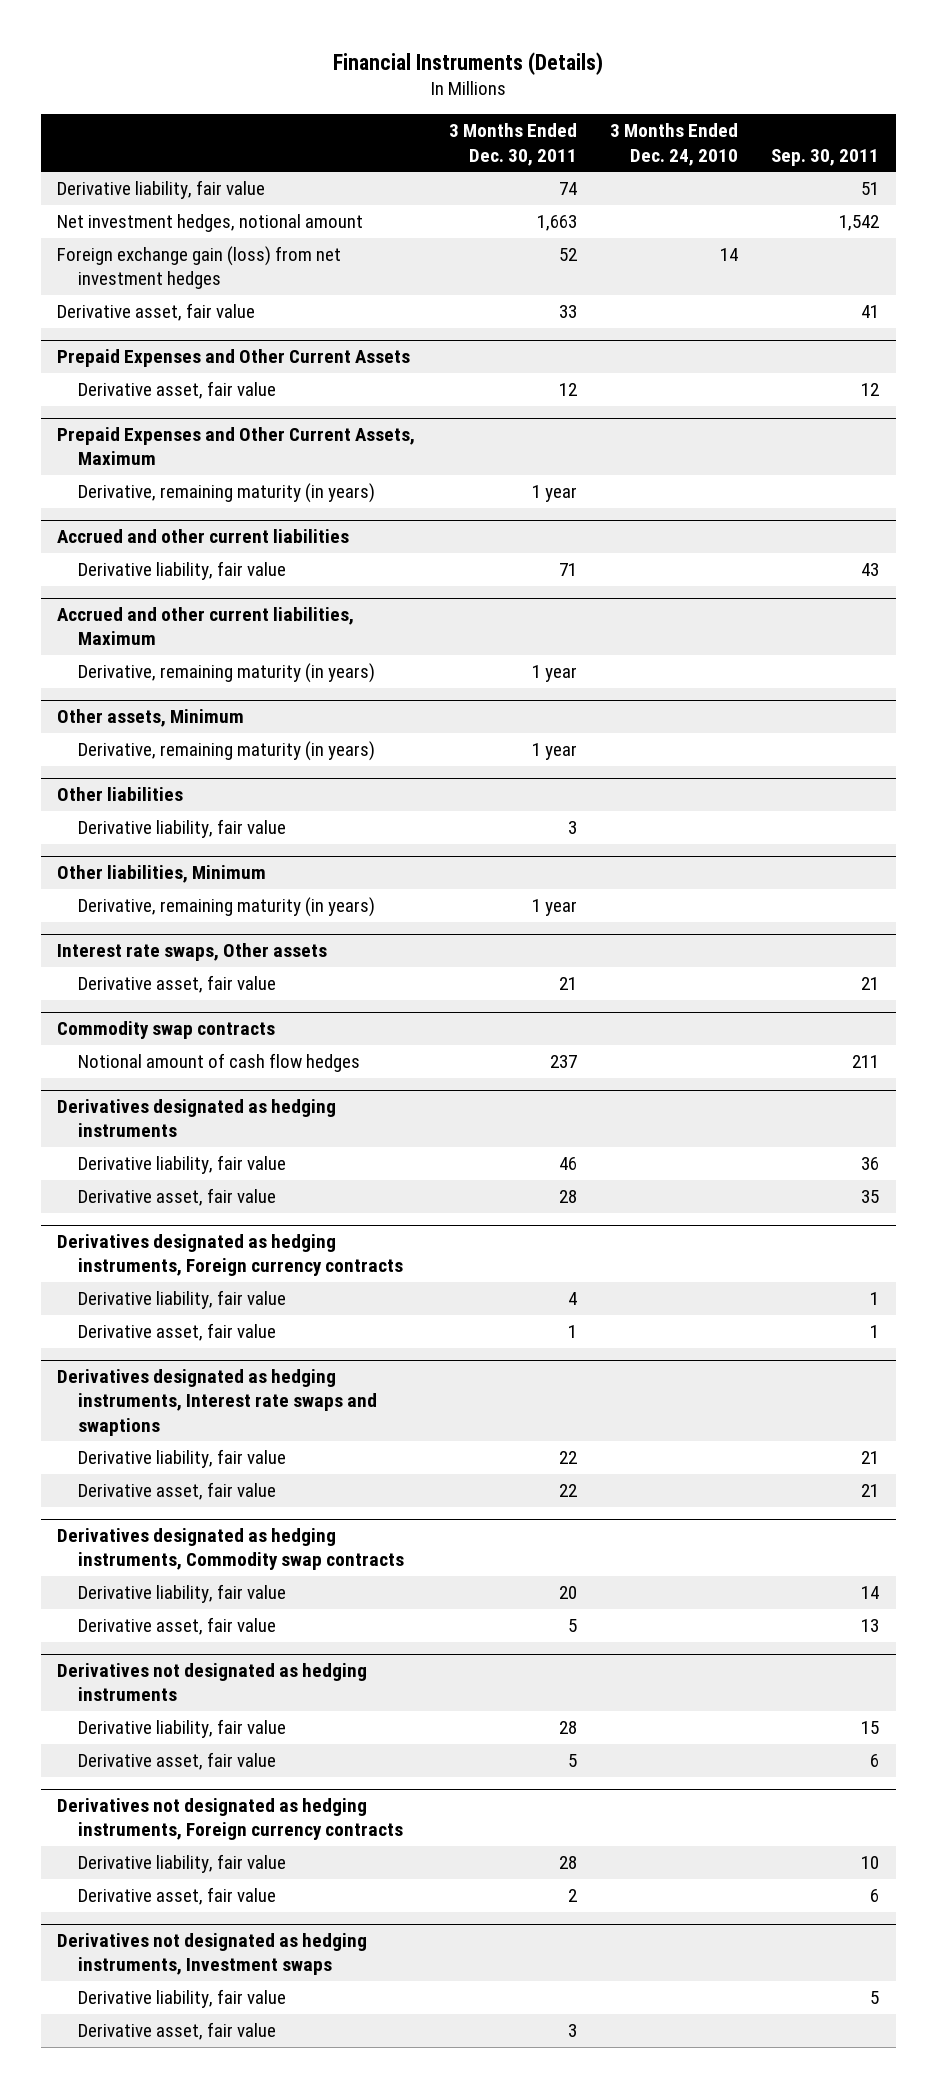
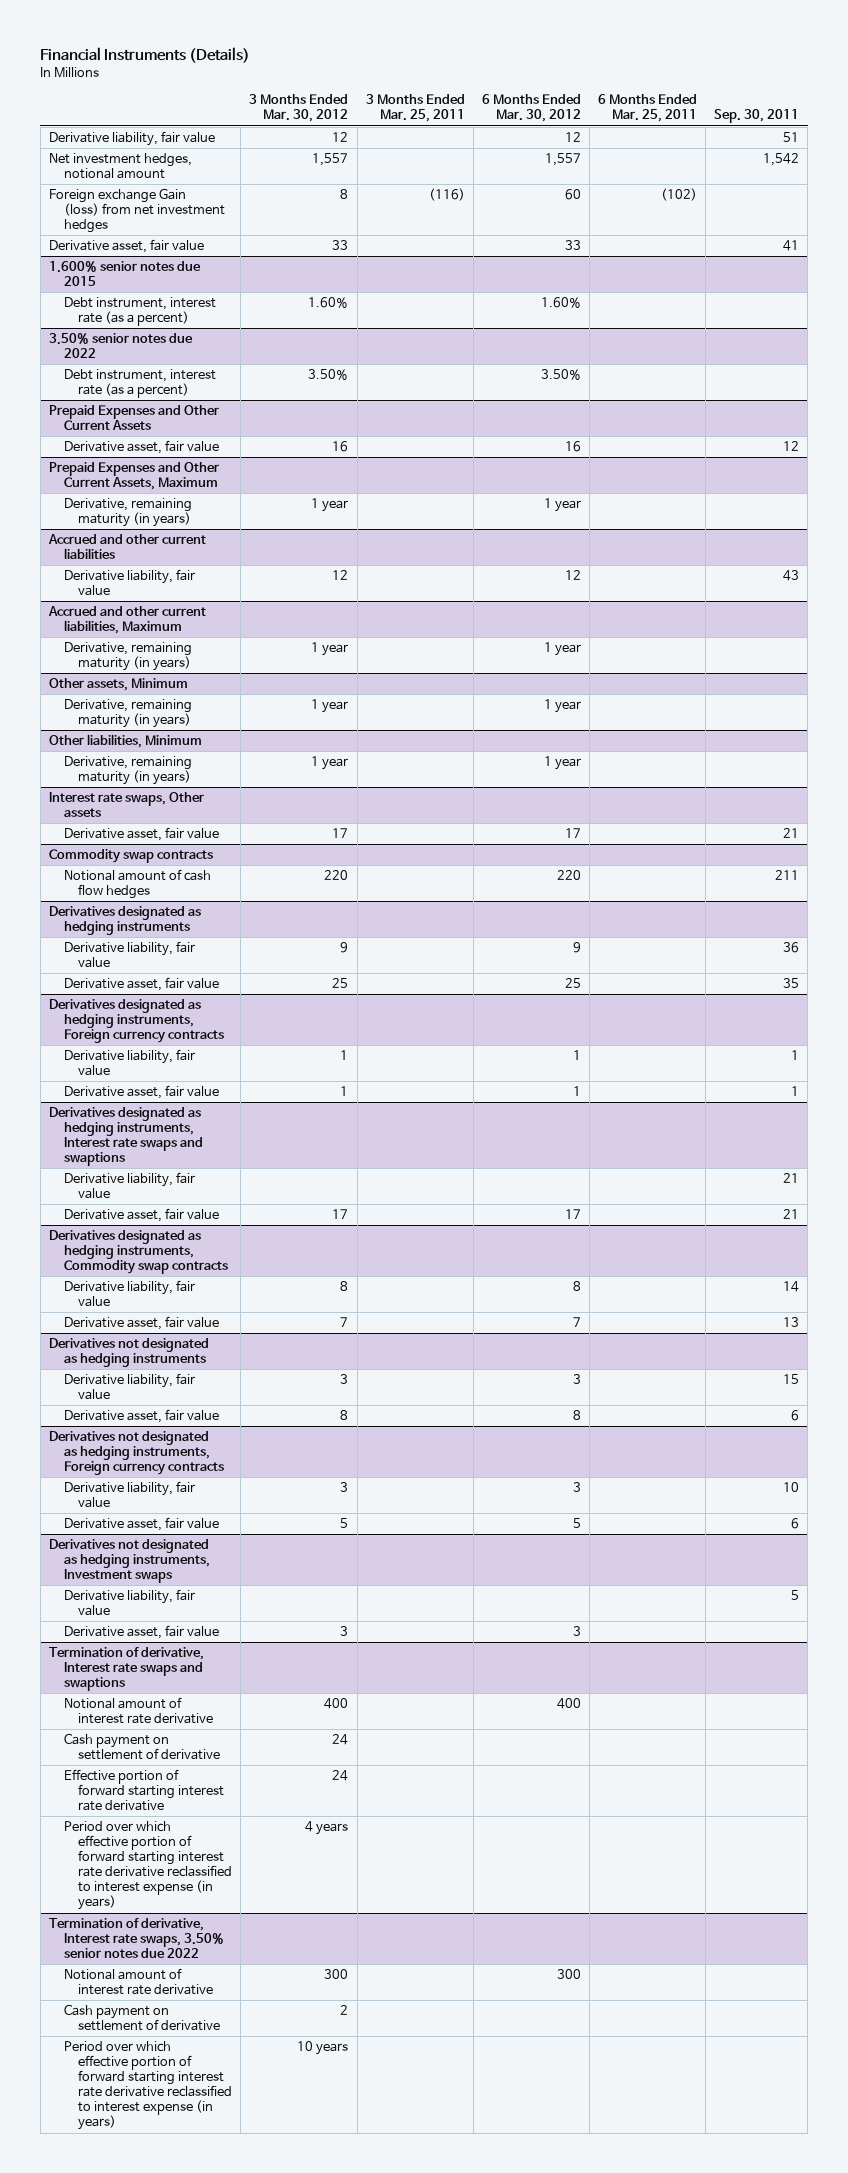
[448,123,577,166] 3 Months Ended Dec. 30, 2011 -> none
[609,123,738,166] 3 Months Ended Dec. 24, 2010 -> none
none -> [249,94,349,123] 3 Months Ended Mar. 30, 2012
none -> [365,94,465,123] 3 Months Ended Mar. 25, 2011
none -> [481,94,581,123] 6 Months Ended Mar. 30, 2012
none -> [597,94,697,123] 6 Months Ended Mar. 25, 2011
[57,246,342,290] Foreign exchange gain (loss) from net investment hedges -> [48,188,225,234] Foreign exchange Gain (loss) from net investment hedges
none -> [48,261,201,287] 1.600% senior notes due 2015
none -> [63,297,216,327] Debt instrument, interest rate (as a percent)
none -> [48,333,193,359] 3.50% senior notes due 2022
none -> [63,369,216,399] Debt instrument, interest rate (as a percent)
[57,787,184,802] Other liabilities -> none
[78,819,287,839] Derivative liability, fair value -> none
none -> [48,1647,204,1692] Termination of derivative, Interest rate swaps and swaptions
none -> [63,1697,214,1725] Notional amount of interest rate derivative
none -> [63,1733,221,1761] Cash payment on settlement of derivative
none -> [63,1769,225,1812] Effective portion of forward starting interest rate derivative
none -> [63,1821,233,1911] Period over which effective portion of forward starting interest rate derivative reclassified to interest expense (in years)
none -> [48,1918,224,1959] Termination of derivative, Interest rate swaps, 3.50% senior notes due 2022
none -> [63,1968,214,1996] Notional amount of interest rate derivative
none -> [63,2004,221,2032] Cash payment on settlement of derivative
none -> [63,2041,233,2131] Period over which effective portion of forward starting interest rate derivative reclassified to interest expense (in years)

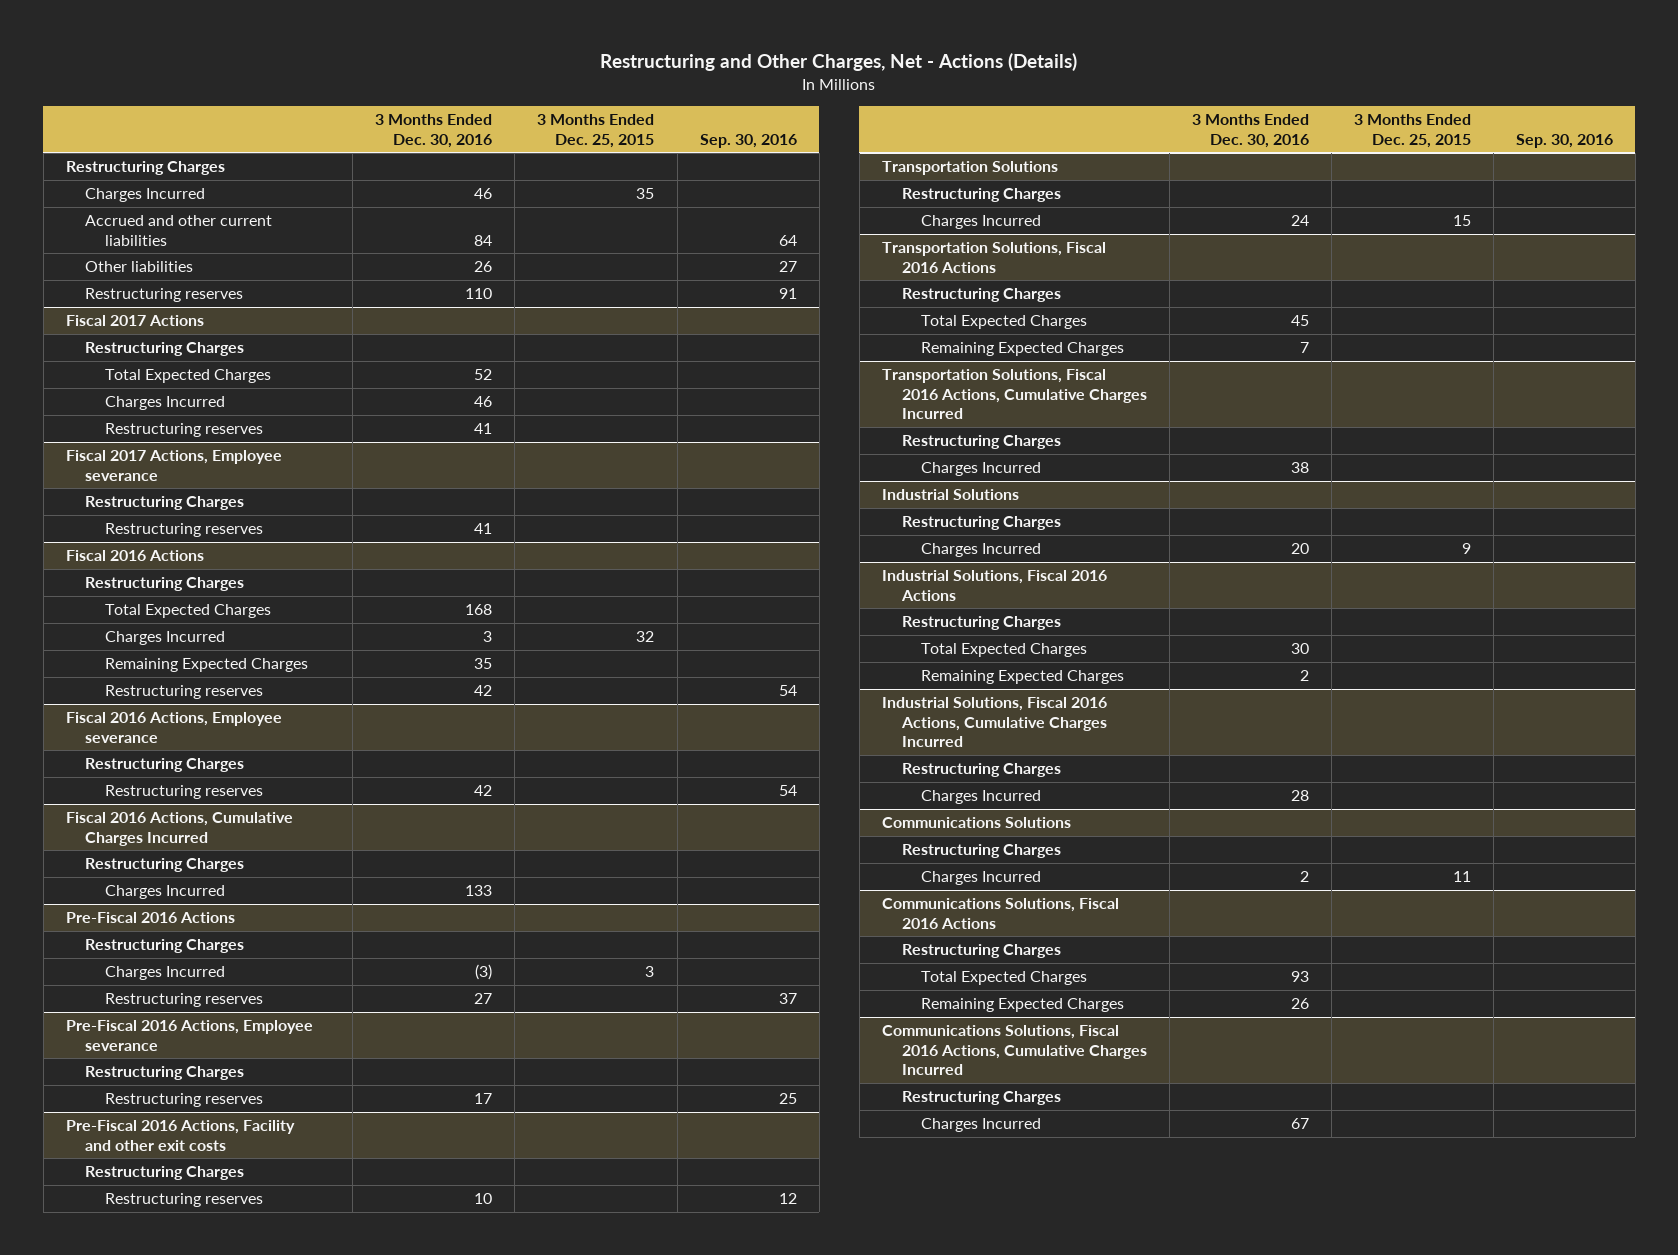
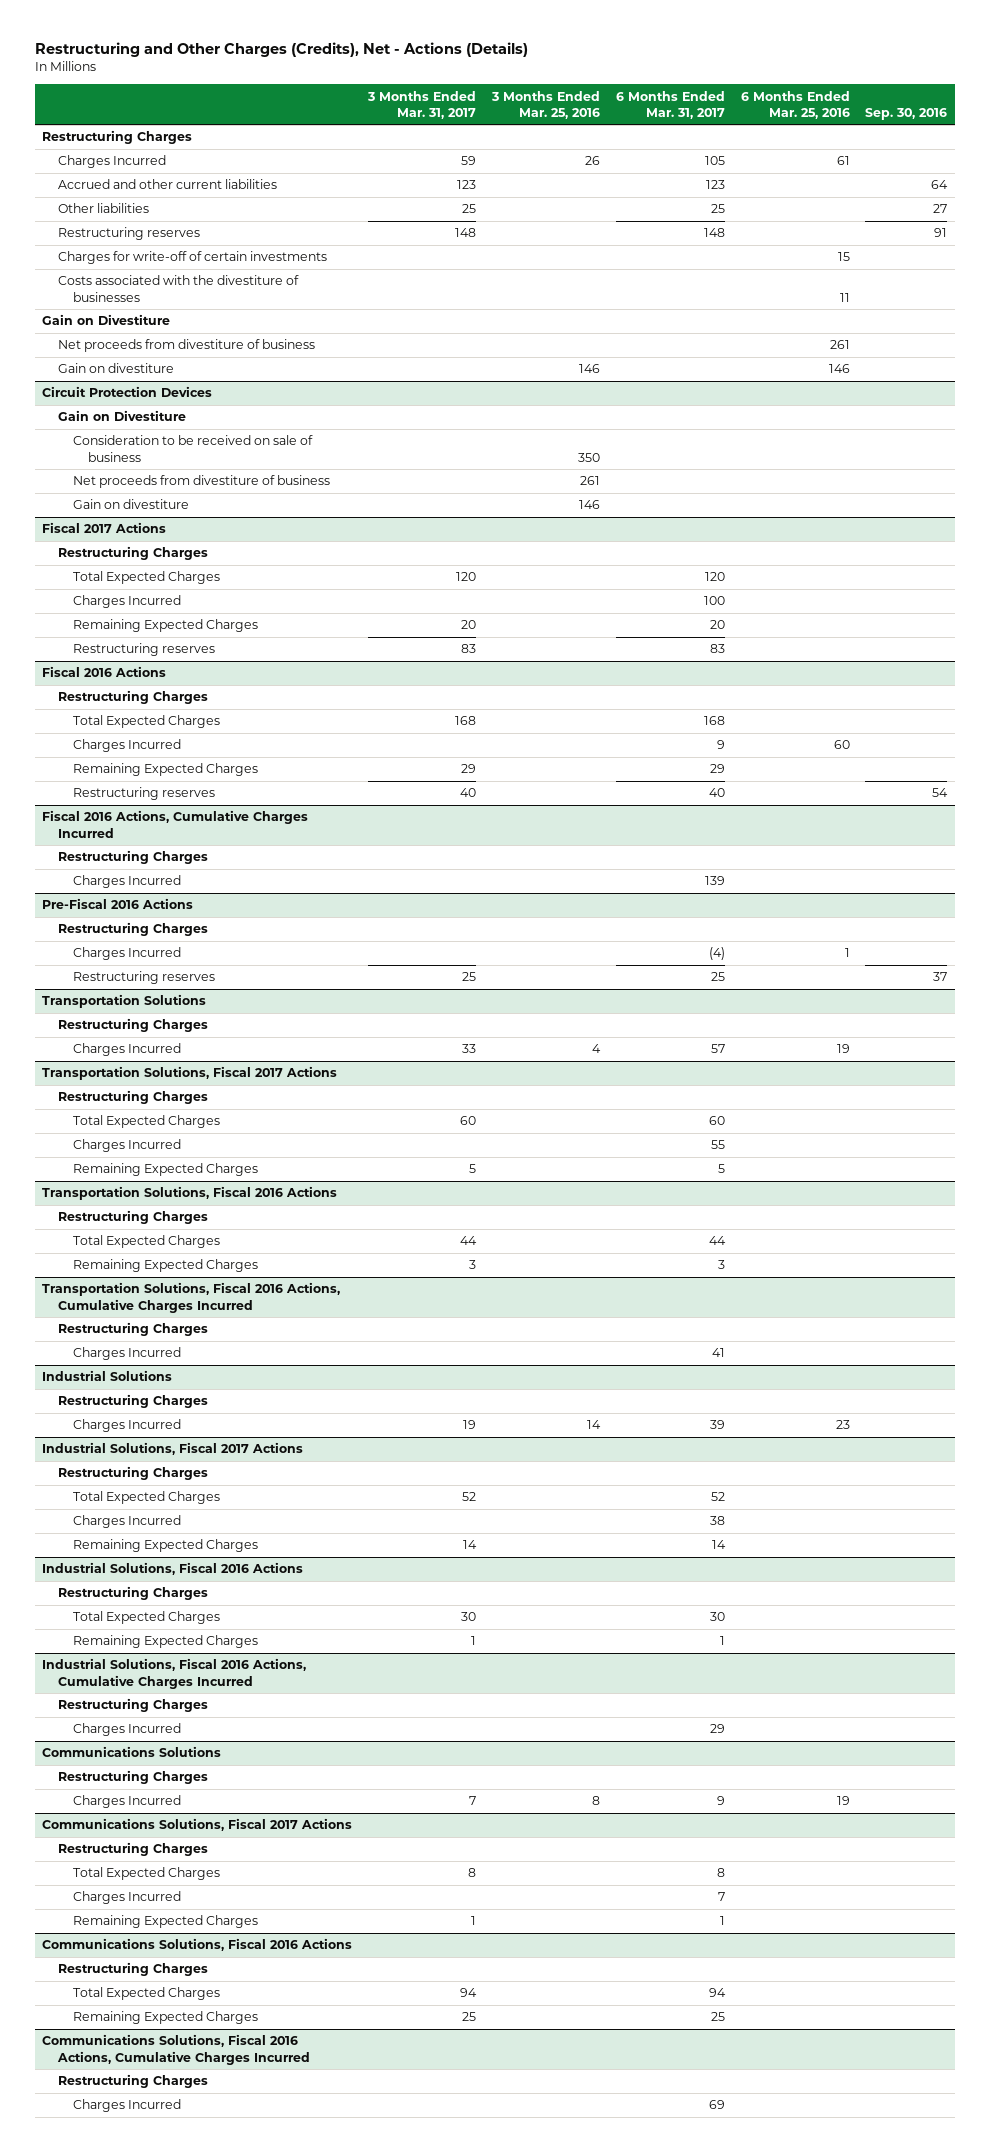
[600,53,1078,72] Restructuring and Other Charges, Net - Actions (Details) -> [34,42,528,58] Restructuring and Other Charges (Credits), Net - Actions (Details)
[375,114,493,148] 3 Months Ended Dec. 30, 2016 -> none
[537,114,655,148] 3 Months Ended Dec. 25, 2015 -> none
none -> [367,90,477,119] 3 Months Ended Mar. 31, 2017
none -> [490,90,600,119] 3 Months Ended Mar. 25, 2016
none -> [615,90,725,119] 6 Months Ended Mar. 31, 2017
none -> [740,90,850,119] 6 Months Ended Mar. 25, 2016
none -> [57,251,327,265] Charges for write-off of certain investments
none -> [57,275,299,302] Costs associated with the divestiture of businesses
none -> [42,314,171,326] Gain on Divestiture
none -> [57,339,315,353] Net proceeds from divestiture of business
none -> [57,363,174,374] Gain on divestiture
none -> [42,386,213,398] Circuit Protection Devices
none -> [57,410,186,422] Gain on Divestiture
none -> [72,435,313,462] Consideration to be received on sale of business
none -> [72,475,330,489] Net proceeds from divestiture of business
none -> [72,499,189,510] Gain on divestiture
none -> [72,619,258,633] Remaining Expected Charges
[65,450,282,481] Fiscal 2017 Actions, Employee severance -> none
[85,496,245,511] Restructuring Charges -> none
[104,523,263,538] Restructuring reserves -> none
[65,712,282,743] Fiscal 2016 Actions, Employee severance -> none
[85,758,245,773] Restructuring Charges -> none
[104,785,263,800] Restructuring reserves -> none
[65,1020,313,1051] Pre-Fiscal 2016 Actions, Employee severance -> none
[85,1066,245,1081] Restructuring Charges -> none
[104,1093,263,1108] Restructuring reserves -> none
[65,1120,295,1151] Pre-Fiscal 2016 Actions, Facility and other exit costs -> none
[85,1166,245,1181] Restructuring Charges -> none
[104,1193,263,1208] Restructuring reserves -> none
none -> [42,1066,338,1081] Transportation Solutions, Fiscal 2017 Actions
none -> [57,1090,208,1105] Restructuring Charges
none -> [72,1115,220,1129] Total Expected Charges
none -> [72,1139,181,1153] Charges Incurred
none -> [72,1163,258,1177] Remaining Expected Charges
none -> [42,1442,304,1456] Industrial Solutions, Fiscal 2017 Actions
none -> [57,1466,208,1481] Restructuring Charges
none -> [72,1491,220,1505] Total Expected Charges
none -> [72,1515,181,1529] Charges Incurred
none -> [72,1539,258,1553] Remaining Expected Charges
none -> [42,1818,353,1832] Communications Solutions, Fiscal 2017 Actions
none -> [57,1842,208,1857] Restructuring Charges
none -> [72,1867,220,1881] Total Expected Charges
none -> [72,1891,181,1905] Charges Incurred
none -> [72,1915,258,1929] Remaining Expected Charges

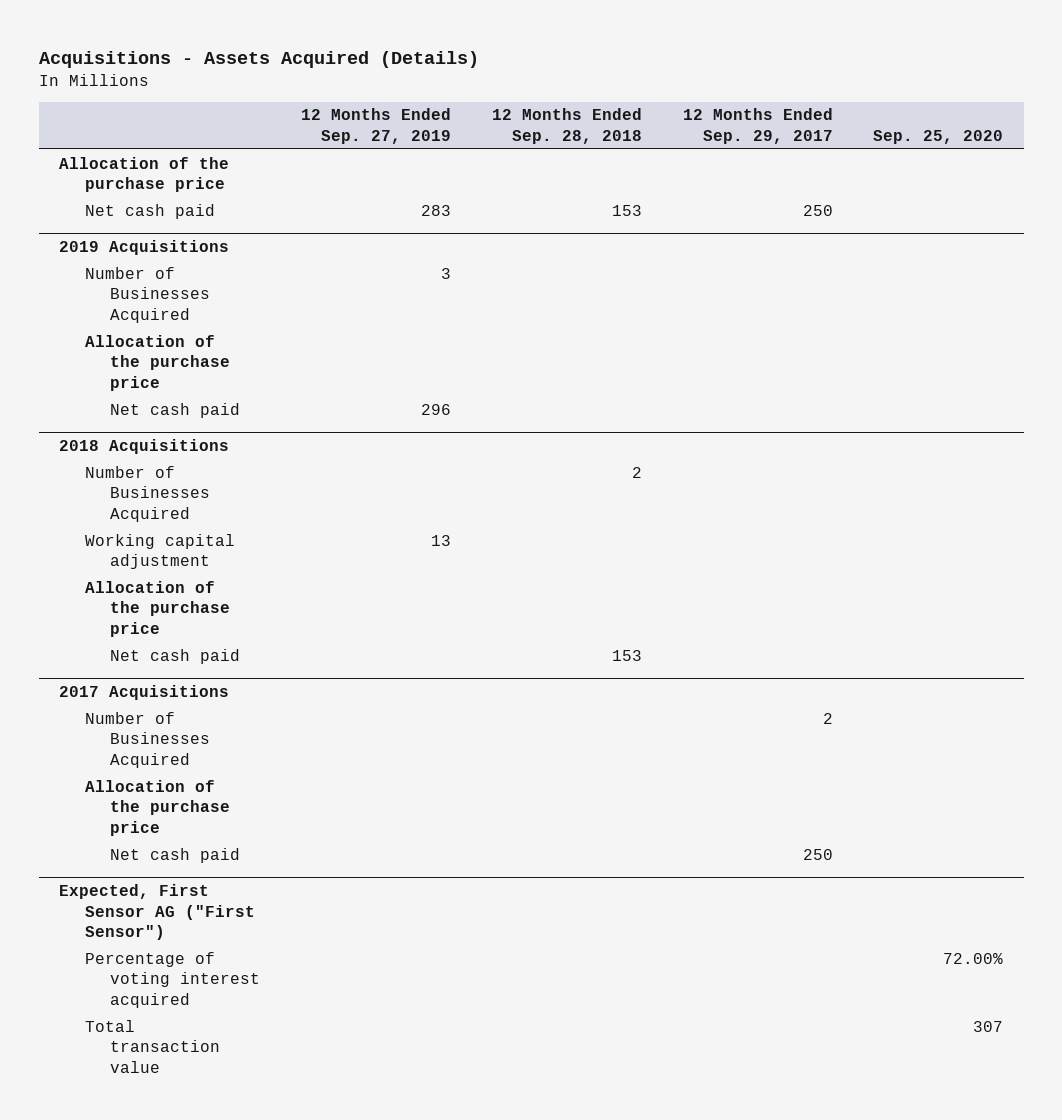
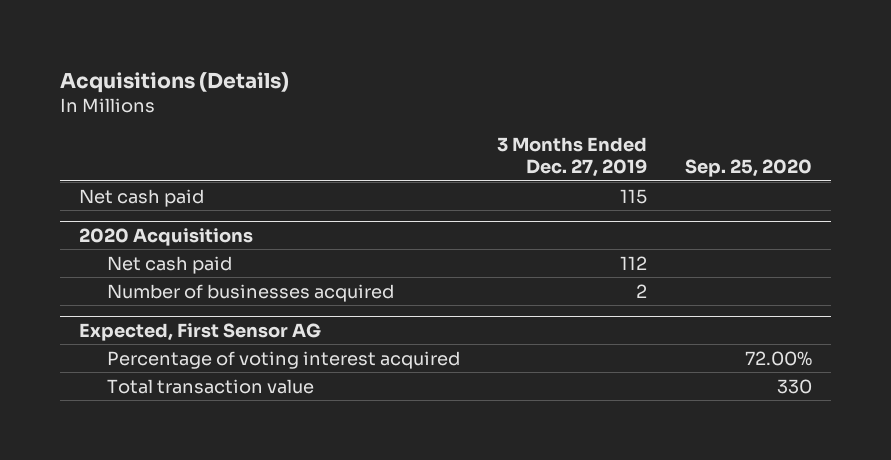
[38,50,479,68] Acquisitions - Assets Acquired (Details) -> [60,72,290,94] Acquisitions (Details)
[300,108,451,145] 12 Months Ended Sep. 27, 2019 -> none
[491,108,642,145] 12 Months Ended Sep. 28, 2018 -> none
[682,108,833,145] 12 Months Ended Sep. 29, 2017 -> none
none -> [497,136,648,178] 3 Months Ended Dec. 27, 2019
[58,156,229,193] Allocation of the purchase price -> none
[58,239,229,255] 2019 Acquisitions -> none
[84,266,211,323] Number of Businesses Acquired -> none
[84,334,231,391] Allocation of the purchase price -> none
[110,402,241,418] Net cash paid -> none
[58,438,229,454] 2018 Acquisitions -> none
[84,465,211,522] Number of Businesses Acquired -> none
[84,533,235,570] Working capital adjustment -> none
[84,580,231,637] Allocation of the purchase price -> none
[110,648,241,664] Net cash paid -> none
[58,684,229,700] 2017 Acquisitions -> none
[84,711,211,768] Number of Businesses Acquired -> none
[84,779,231,836] Allocation of the purchase price -> none
[110,847,241,863] Net cash paid -> none
none -> [78,227,253,246] 2020 Acquisitions
none -> [106,255,232,274] Net cash paid
none -> [106,283,394,302] Number of businesses acquired
[58,883,255,941] Expected, First Sensor AG ("First Sensor") -> [78,322,321,341] Expected, First Sensor AG
[973,1020,1004,1032] 307 -> [777,378,813,394] 330

